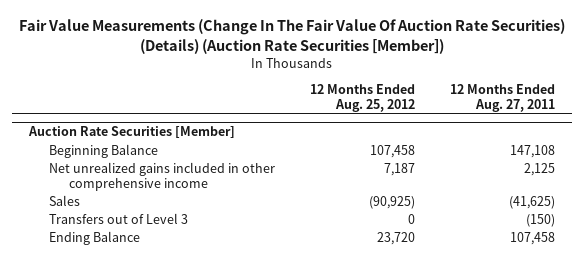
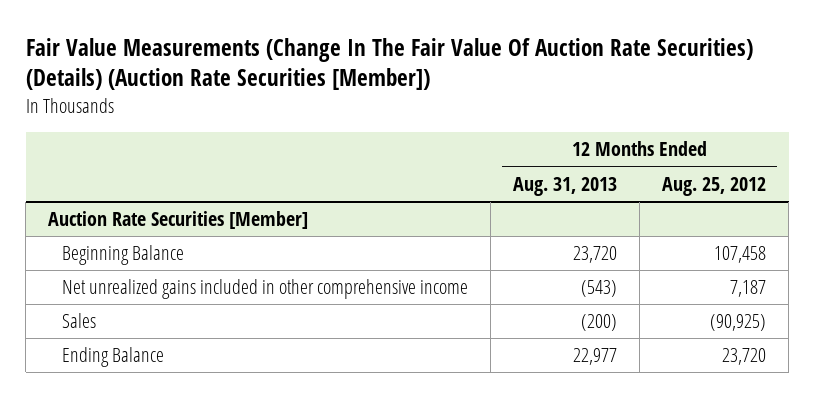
[449,84,555,113] 12 Months Ended Aug. 27, 2011 -> none
none -> [513,176,618,196] Aug. 31, 2013
[49,212,189,224] Transfers out of Level 3 -> none

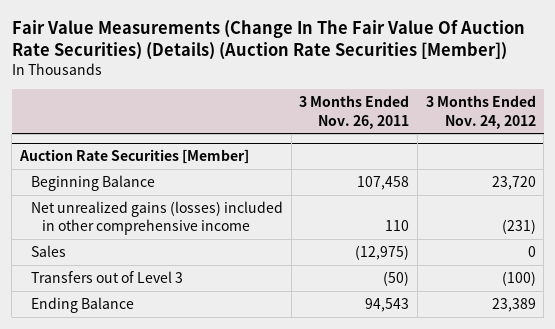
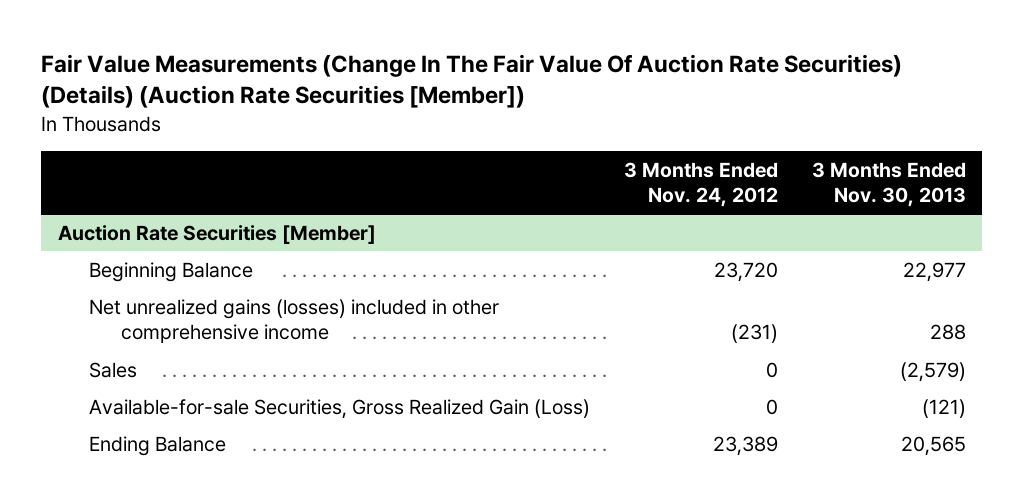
[299,95,410,129] 3 Months Ended Nov. 26, 2011 -> none
none -> [811,161,966,207] 3 Months Ended Nov. 30, 2013
[30,271,183,284] Transfers out of Level 3 -> none
none -> [89,398,591,419] Available-for-sale Securities, Gross Realized Gain (Loss)

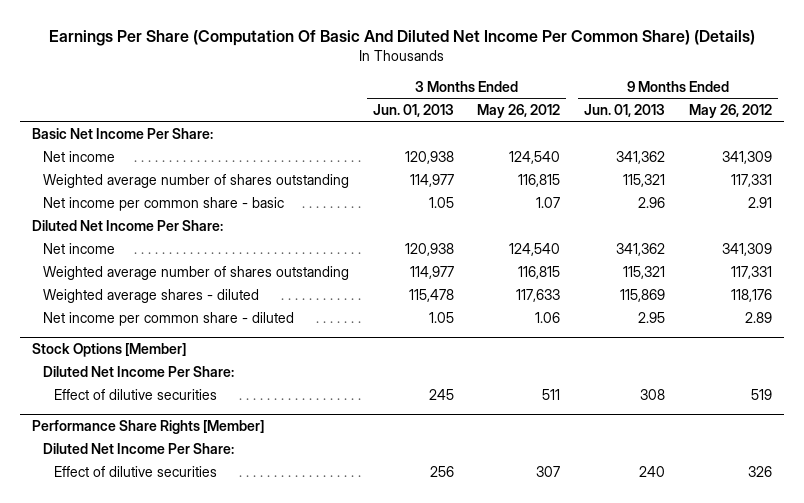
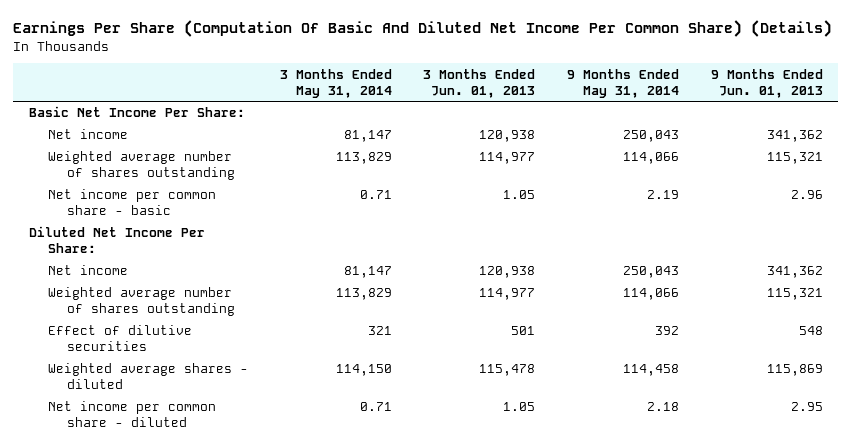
[477,104,561,119] May 26, 2012 -> none
[688,104,772,119] May 26, 2012 -> none
none -> [279,68,392,98] 3 Months Ended May 31, 2014
none -> [566,68,679,98] 9 Months Ended May 31, 2014
none -> [48,325,193,352] Effect of dilutive securities
[32,343,187,358] Stock Options [Member] -> none
[42,365,234,377] Diluted Net Income Per Share: -> none
[53,388,217,400] Effect of dilutive securities -> none
[32,420,265,435] Performance Share Rights [Member] -> none
[42,442,234,454] Diluted Net Income Per Share: -> none
[53,465,217,477] Effect of dilutive securities -> none

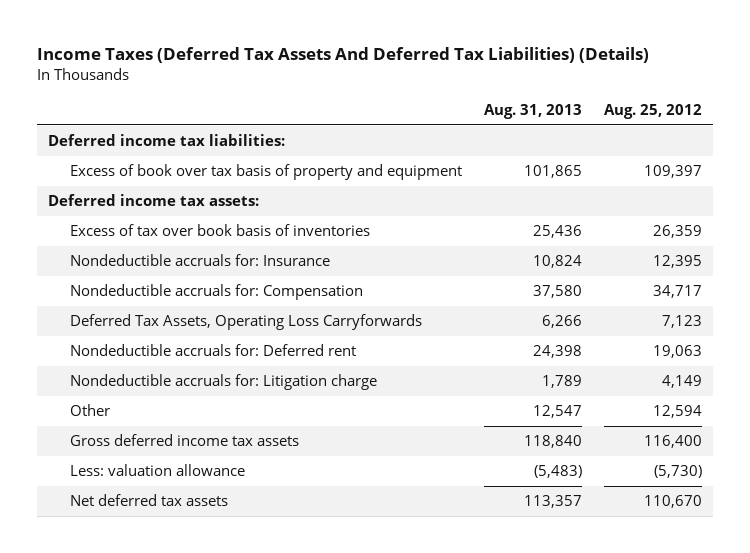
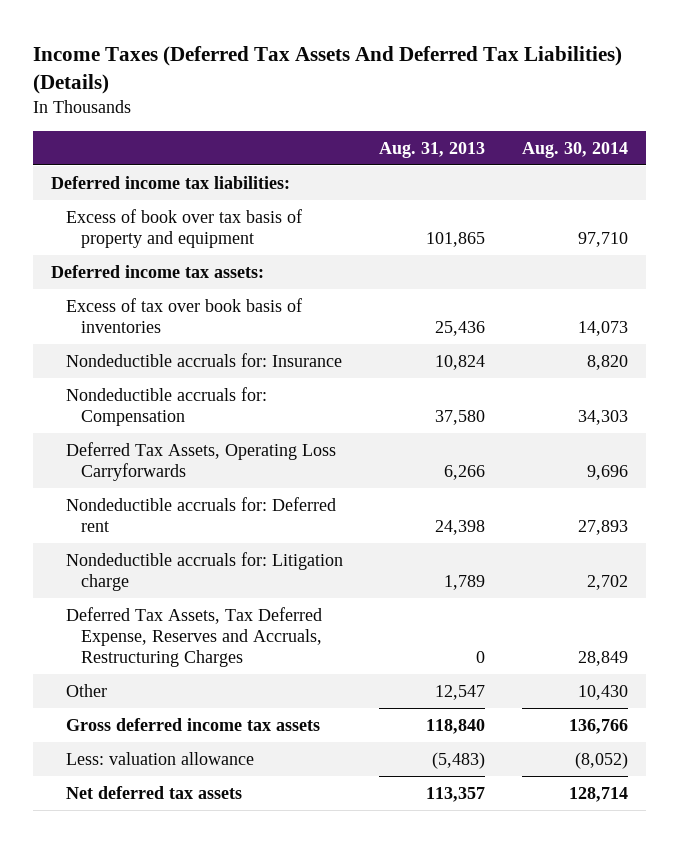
[603,103,702,119] Aug. 25, 2012 -> none
none -> [521,142,628,159] Aug. 30, 2014
none -> [65,606,322,668] Deferred Tax Assets, Tax Deferred Expense, Reserves and Accruals, Restructuring Charges

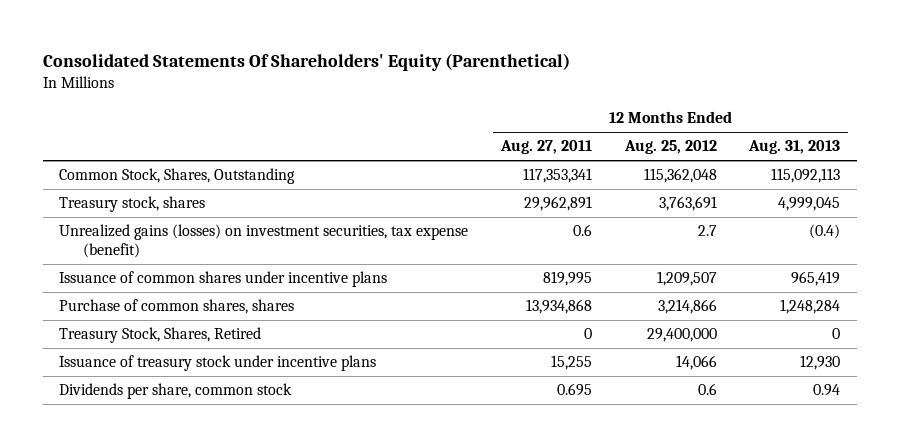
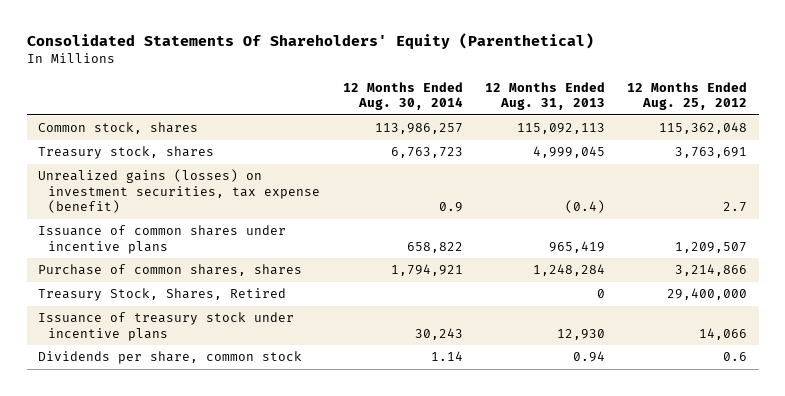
[500,140,593,155] Aug. 27, 2011 -> none
none -> [342,81,463,111] 12 Months Ended Aug. 30, 2014
[59,168,296,185] Common Stock, Shares, Outstanding -> [37,122,198,135] Common stock, shares

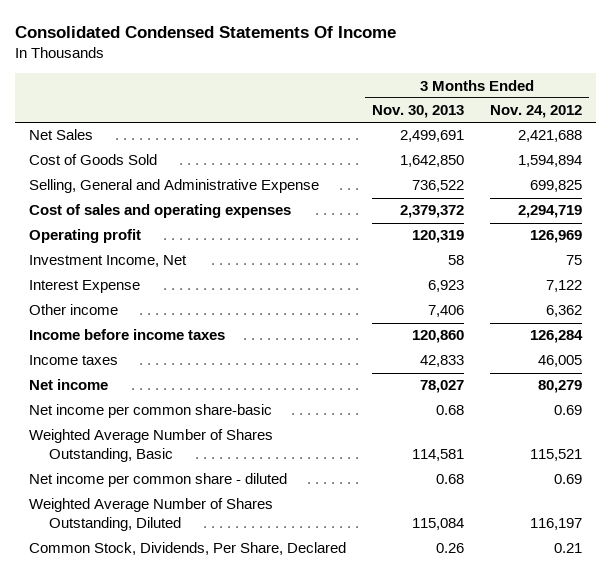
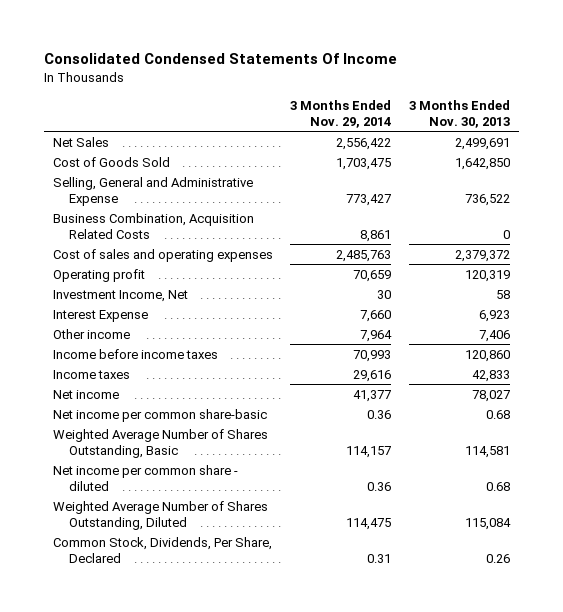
[490,105,583,119] Nov. 24, 2012 -> none
none -> [290,99,392,128] 3 Months Ended Nov. 29, 2014
none -> [52,212,254,239] Business Combination, Acquisition Related Costs

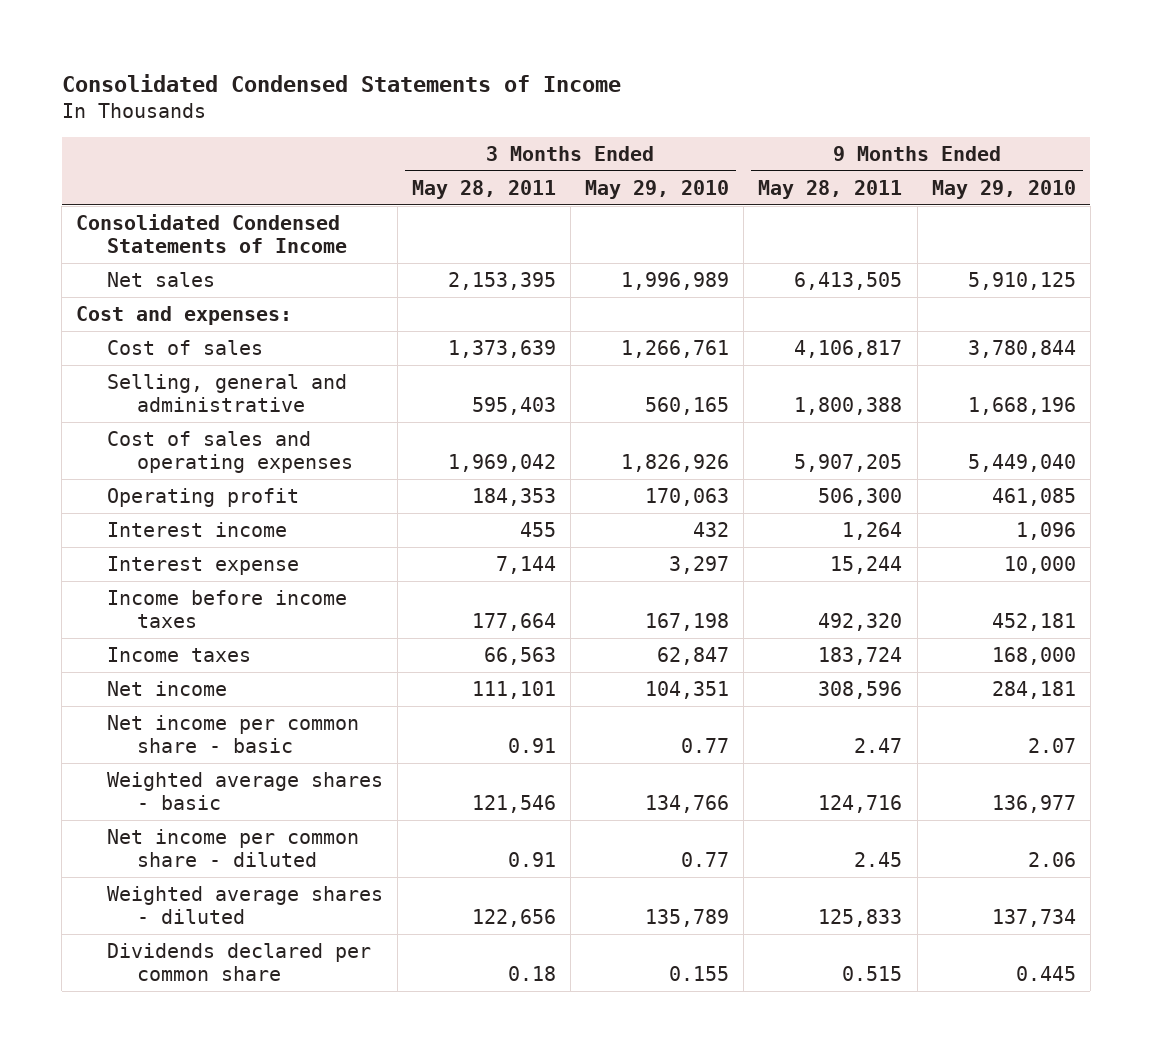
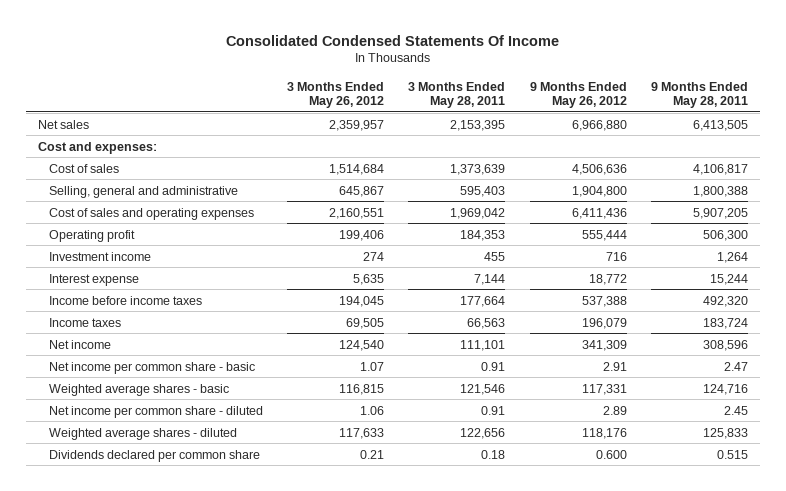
[61,73,621,92] Consolidated Condensed Statements of Income -> [226,34,560,46] Consolidated Condensed Statements Of Income
[585,179,730,199] May 29, 2010 -> none
[931,179,1076,199] May 29, 2010 -> none
none -> [287,81,385,109] 3 Months Ended May 26, 2012
none -> [529,81,627,109] 9 Months Ended May 26, 2012
[76,214,347,254] Consolidated Condensed Statements of Income -> none
[106,522,287,538] Interest income -> [48,251,151,261] Investment income

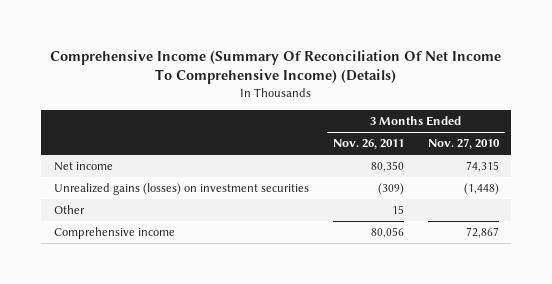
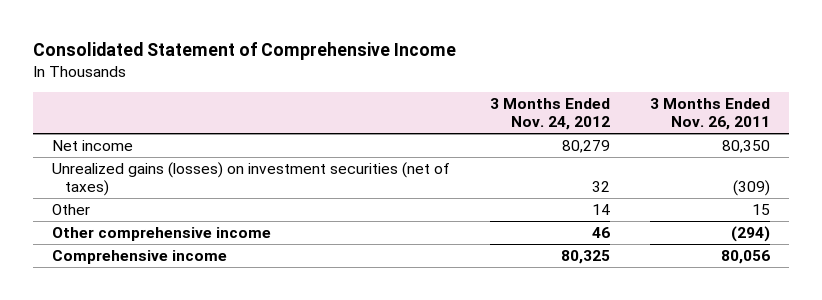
[50,49,502,85] Comprehensive Income (Summary Of Reconciliation Of Net Income To Comprehensive Income) (Details) -> [32,42,456,61] Consolidated Statement of Comprehensive Income
[427,138,500,150] Nov. 27, 2010 -> none
none -> [489,98,610,131] 3 Months Ended Nov. 24, 2012
[53,183,309,196] Unrealized gains (losses) on investment securities -> [52,161,451,197] Unrealized gains (losses) on investment securities (net of taxes)
none -> [52,226,272,241] Other comprehensive income

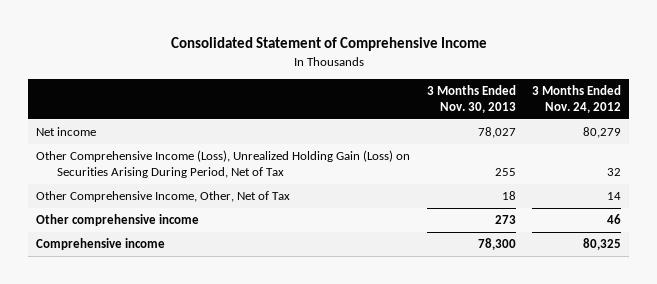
[649,98,770,131] 3 Months Ended Nov. 26, 2011 -> none
none -> [426,84,516,113] 3 Months Ended Nov. 30, 2013
[52,161,451,197] Unrealized gains (losses) on investment securities (net of taxes) -> [36,150,411,179] Other Comprehensive Income (Loss), Unrealized Holding Gain (Loss) on Securities Arising During Period, Net of Tax
[52,203,91,215] Other -> [36,191,291,203] Other Comprehensive Income, Other, Net of Tax

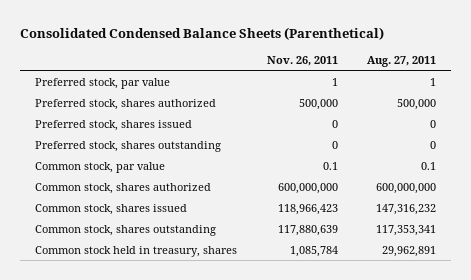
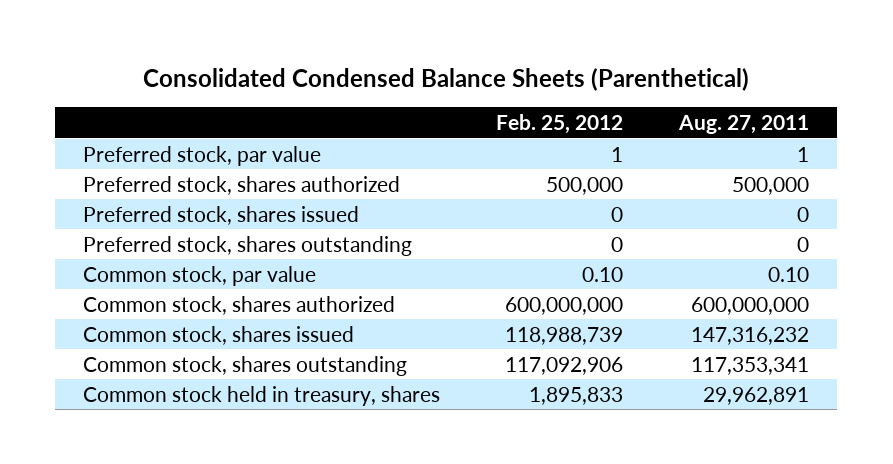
[266,55,338,66] Nov. 26, 2011 -> none
none -> [496,113,624,134] Feb. 25, 2012
[421,161,437,170] 0.1 -> [768,266,810,282] 0.10

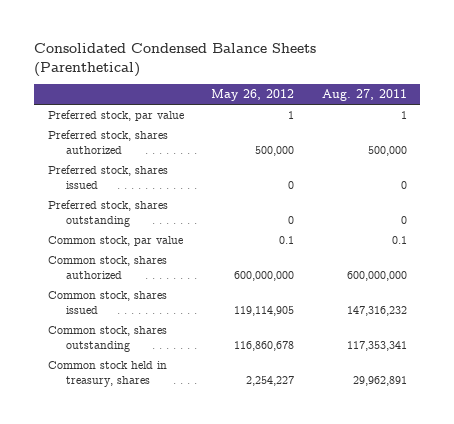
[496,113,624,134] Feb. 25, 2012 -> none
none -> [211,89,295,102] May 26, 2012
[768,266,810,282] 0.10 -> [391,236,407,245] 0.1

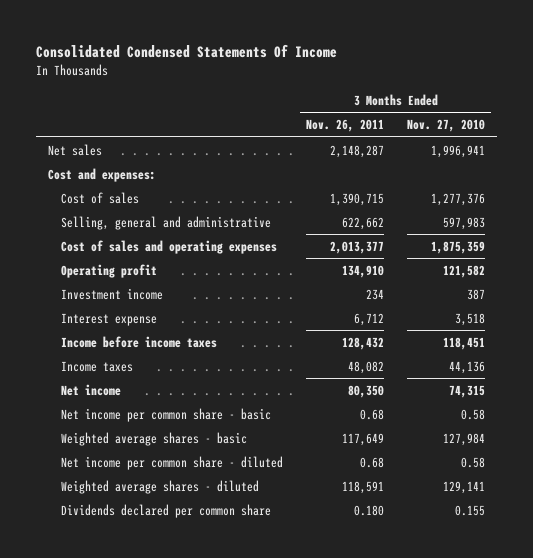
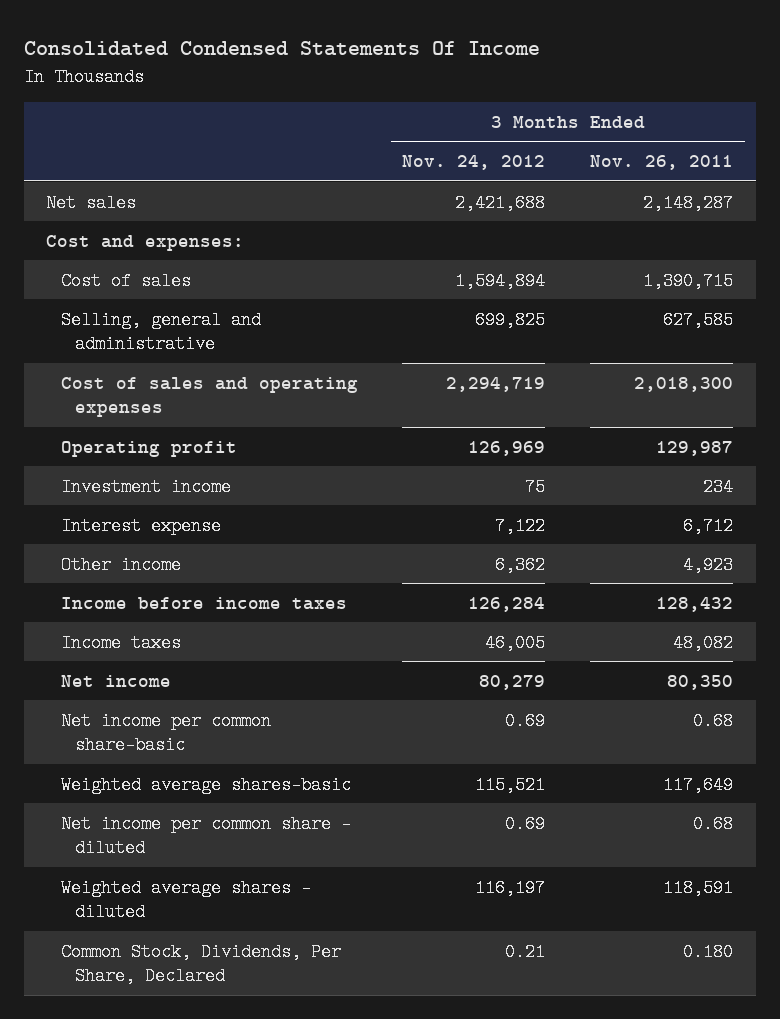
[407,118,486,132] Nov. 27, 2010 -> none
none -> [402,155,546,171] Nov. 24, 2012
[342,216,385,230] 622,662 -> [663,310,734,329] 627,585
[330,240,385,254] 2,013,377 -> [634,376,734,392] 2,018,300
[342,264,385,278] 134,910 -> [656,440,734,456] 129,987
none -> [60,555,181,574] Other income
[60,407,271,422] Net income per common share - basic -> [60,711,271,755] Net income per common share-basic
[60,431,247,446] Weighted average shares - basic -> [60,775,351,794] Weighted average shares-basic
[60,503,271,518] Dividends declared per common share -> [60,942,341,986] Common Stock, Dividends, Per Share, Declared

